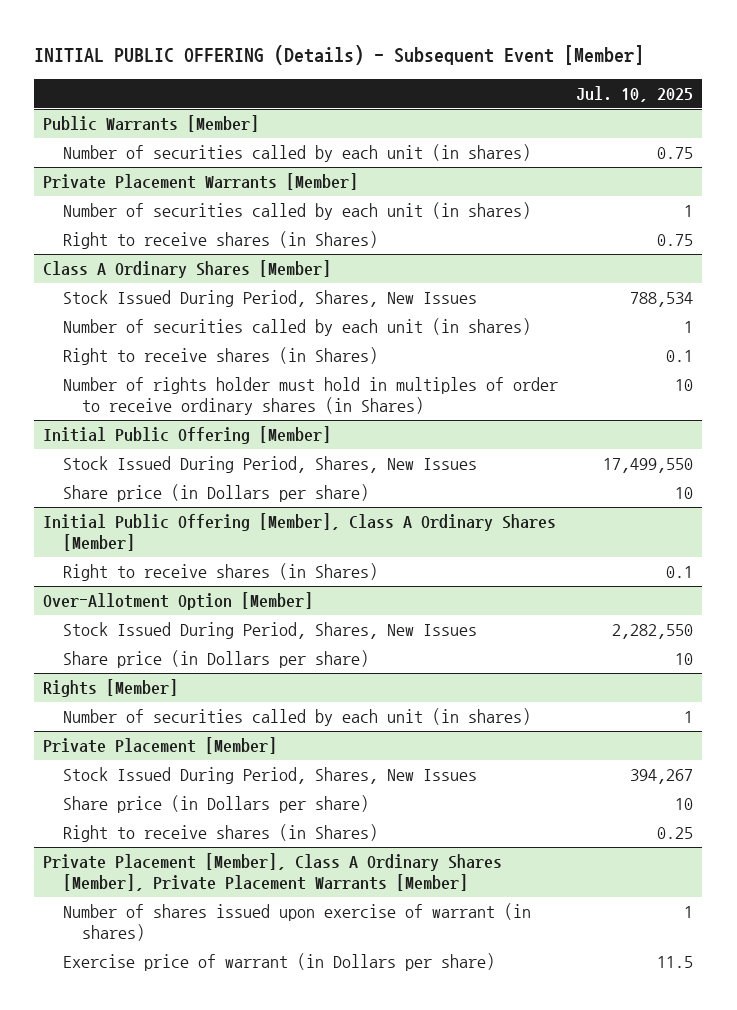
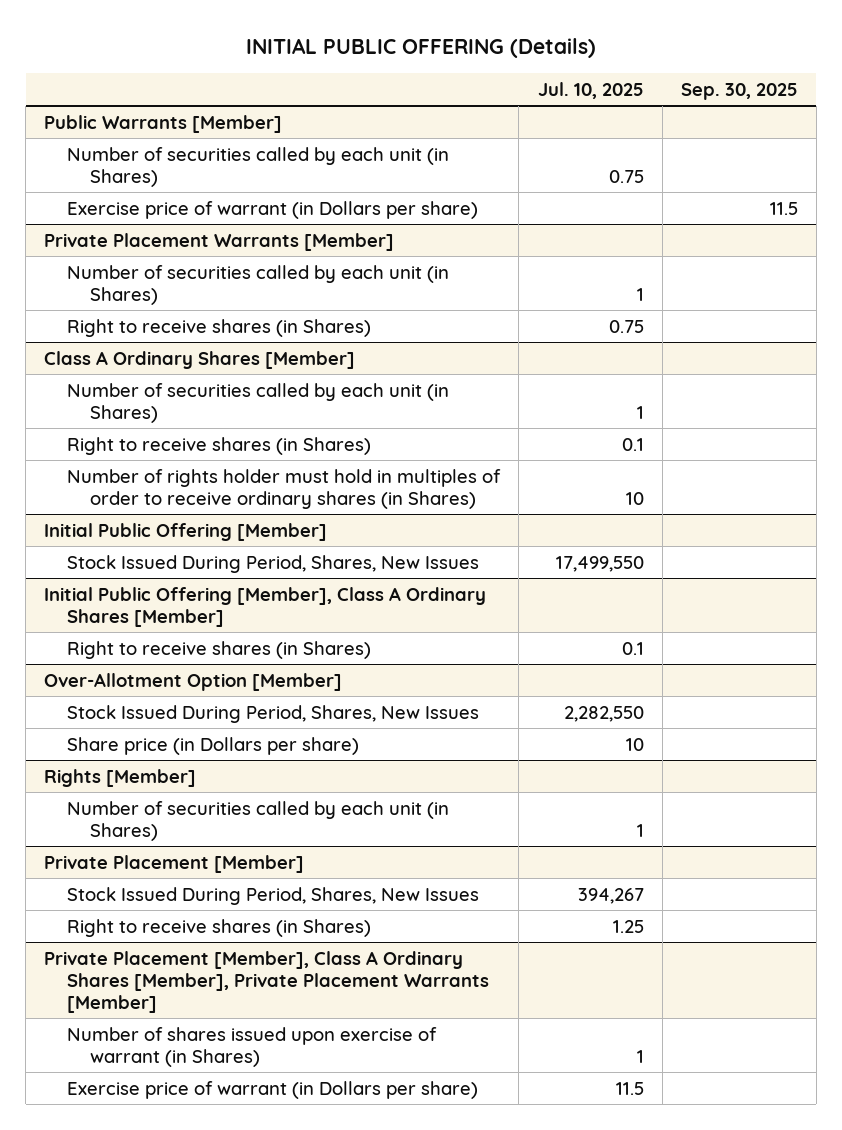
[34,45,645,66] INITIAL PUBLIC OFFERING (Details) - Subsequent Event [Member] -> [246,38,597,59] INITIAL PUBLIC OFFERING (Details)
none -> [680,82,798,100] Sep. 30, 2025
[62,144,531,163] Number of securities called by each unit (in shares) -> [67,146,450,187] Number of securities called by each unit (in Shares)
none -> [67,200,479,219] Exercise price of warrant (in Dollars per share)
[62,202,531,221] Number of securities called by each unit (in shares) -> [67,264,450,305] Number of securities called by each unit (in Shares)
[62,290,477,308] Stock Issued During Period, Shares, New Issues -> none
[62,318,531,337] Number of securities called by each unit (in shares) -> [67,382,450,423] Number of securities called by each unit (in Shares)
[62,484,369,503] Share price (in Dollars per share) -> none
[62,708,531,727] Number of securities called by each unit (in shares) -> [67,800,450,841] Number of securities called by each unit (in Shares)
[62,795,369,814] Share price (in Dollars per share) -> none
[657,827,694,840] 0.25 -> [612,919,644,933] 1.25
[62,903,531,941] Number of shares issued upon exercise of warrant (in shares) -> [67,1026,438,1067] Number of shares issued upon exercise of warrant (in Shares)

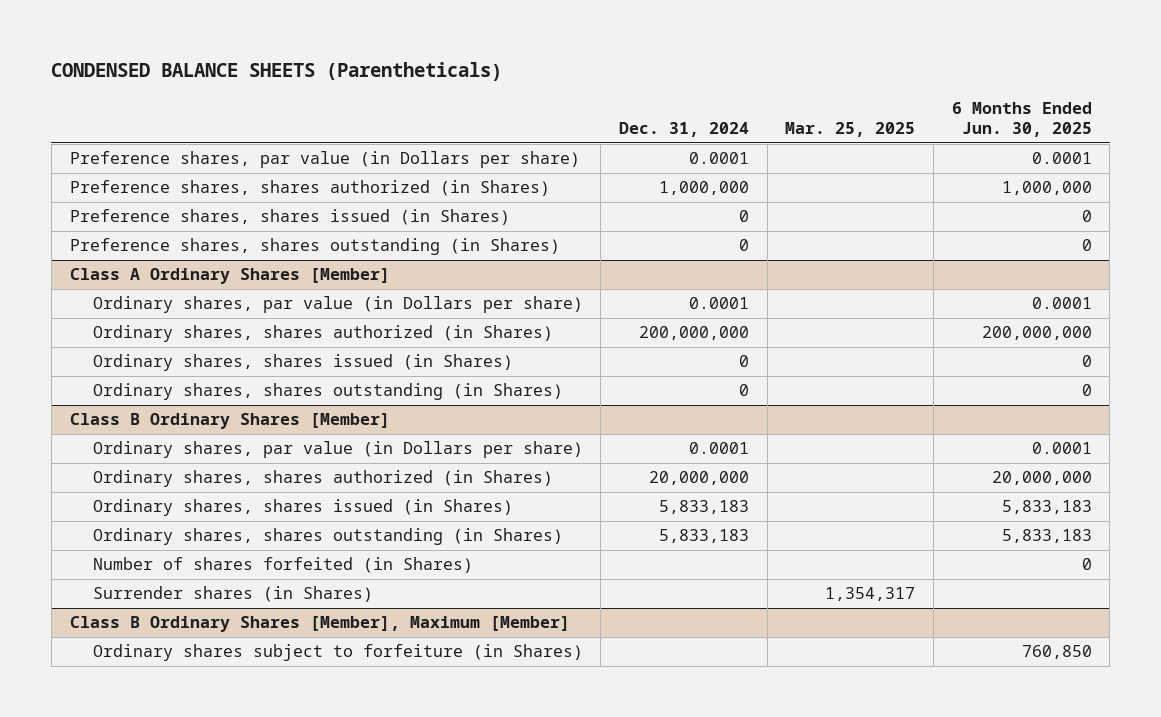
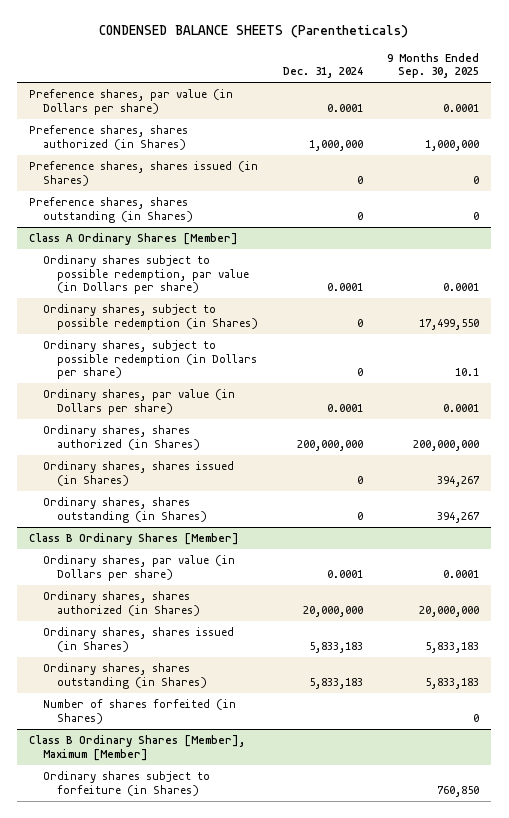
[785,122,916,138] Mar. 25, 2025 -> none
[951,102,1092,138] 6 Months Ended Jun. 30, 2025 -> none
none -> [387,52,480,79] 9 Months Ended Sep. 30, 2025
none -> [43,254,249,295] Ordinary shares subject to possible redemption, par value (in Dollars per share)
none -> [43,303,258,330] Ordinary shares, subject to possible redemption (in Shares)
none -> [43,339,257,380] Ordinary shares, subject to possible redemption (in Dollars per share)
[92,586,373,603] Surrender shares (in Shares) -> none

